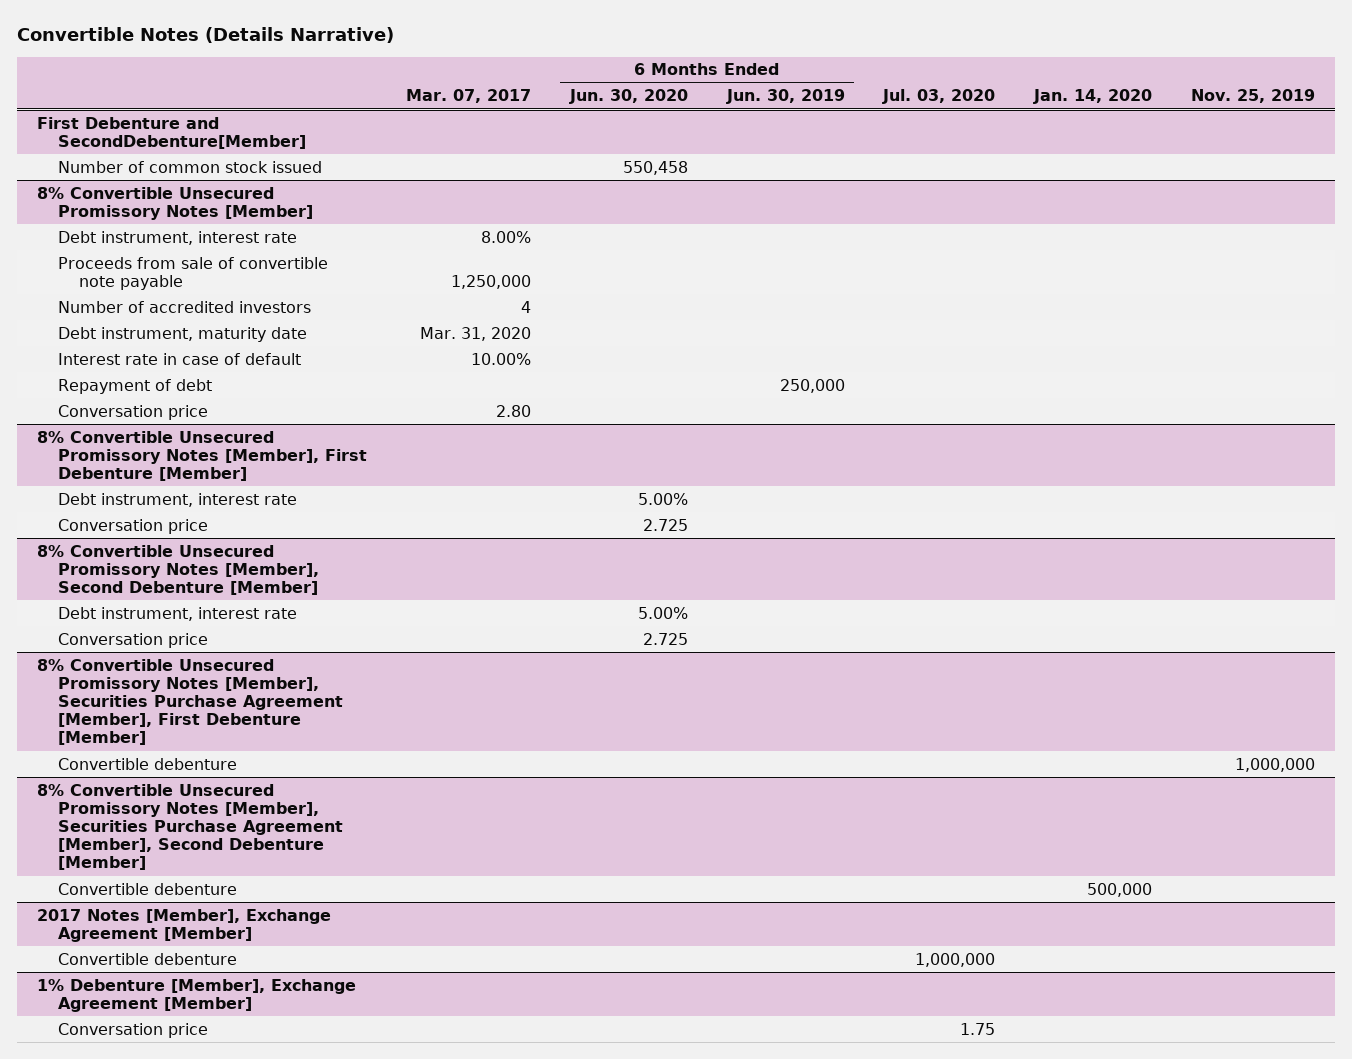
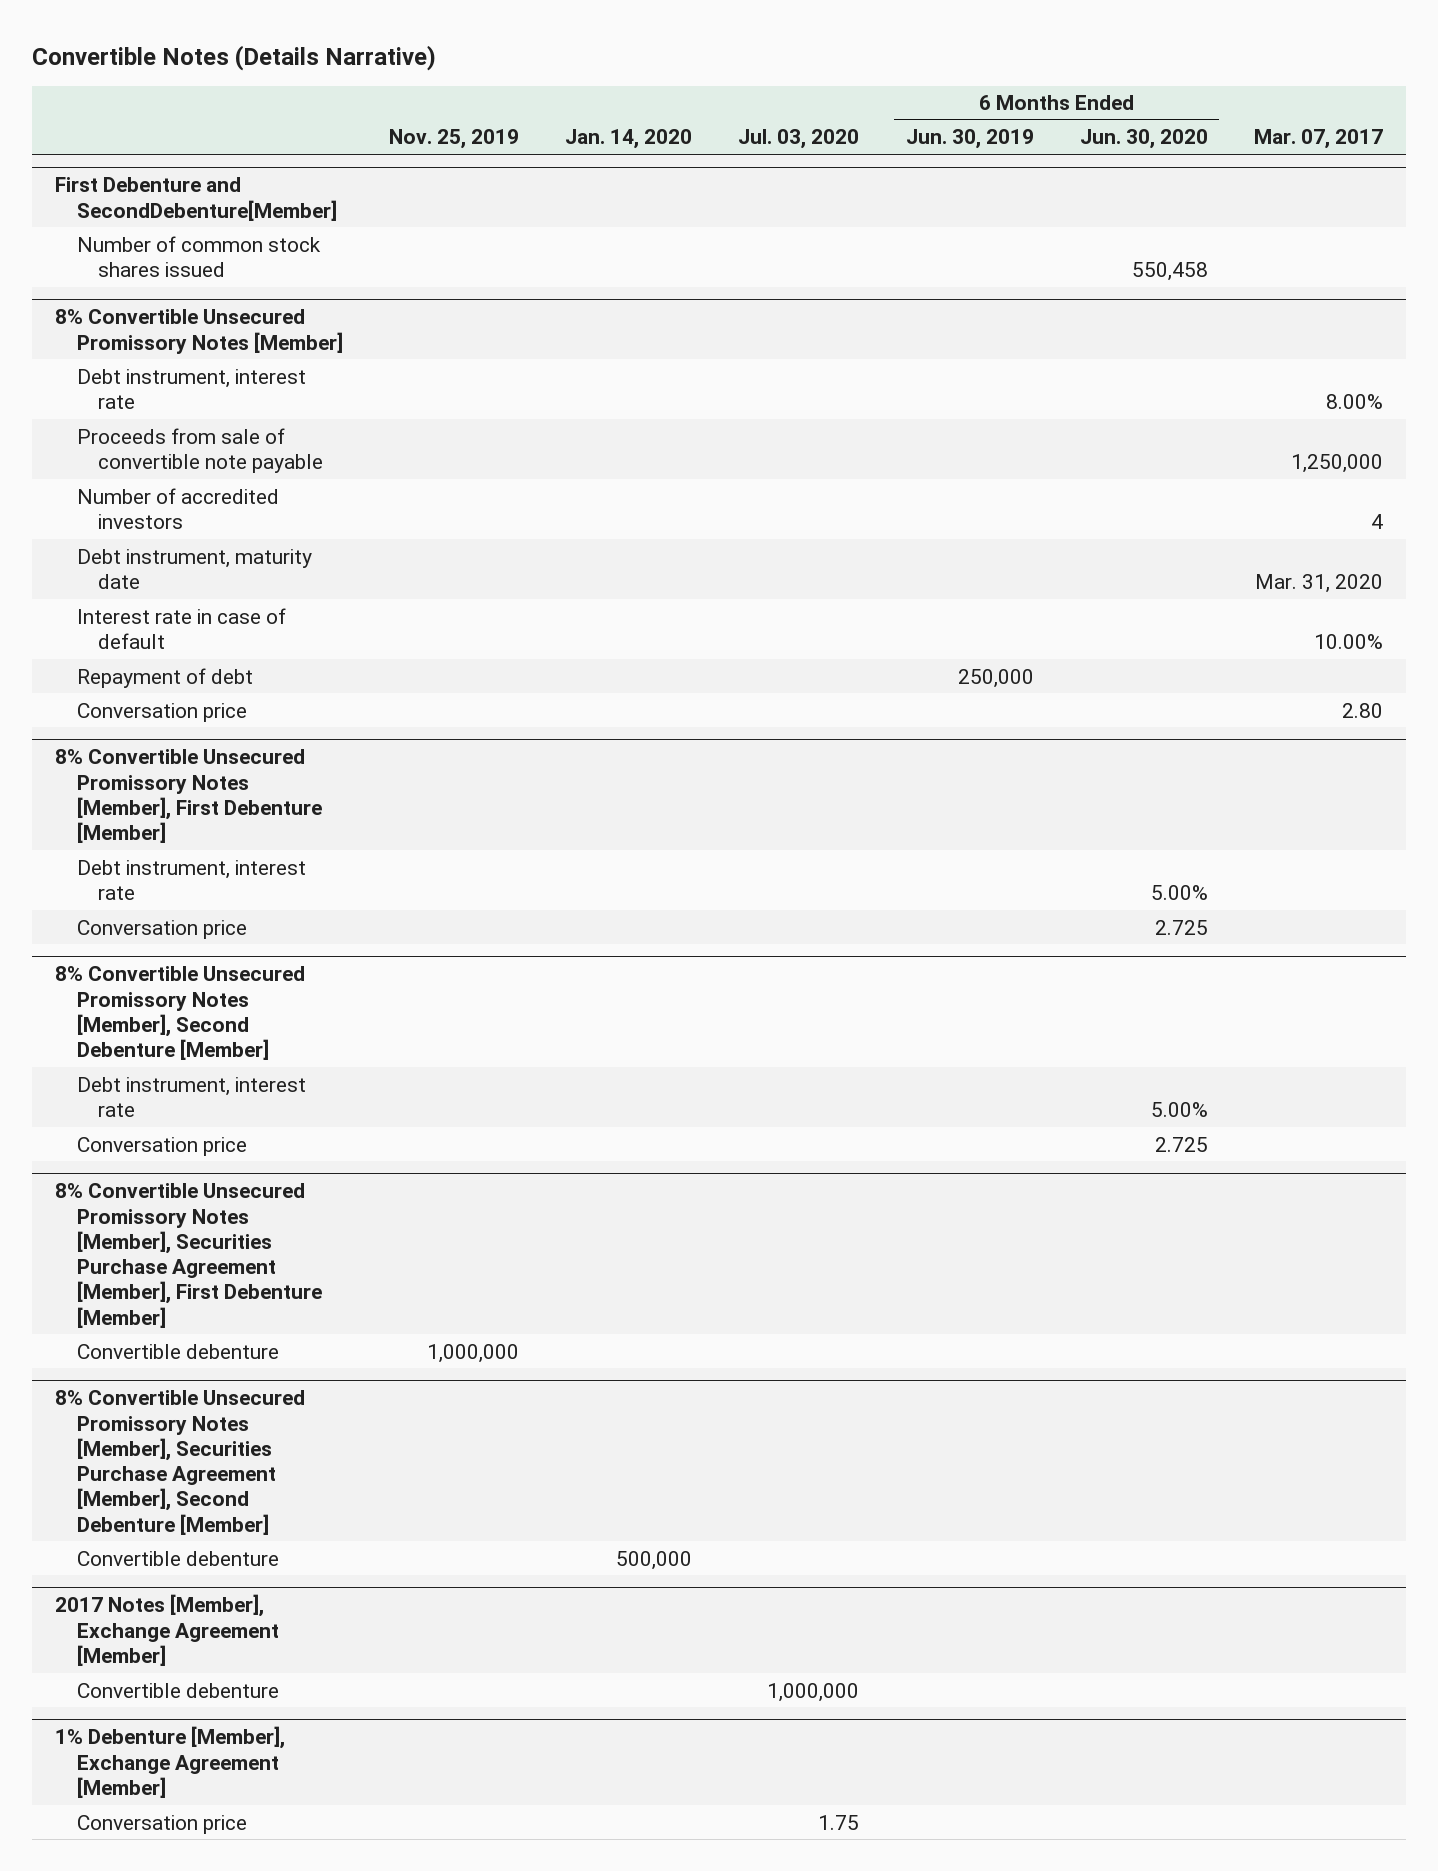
[58,160,323,173] Number of common stock issued -> [76,235,321,277] Number of common stock shares issued

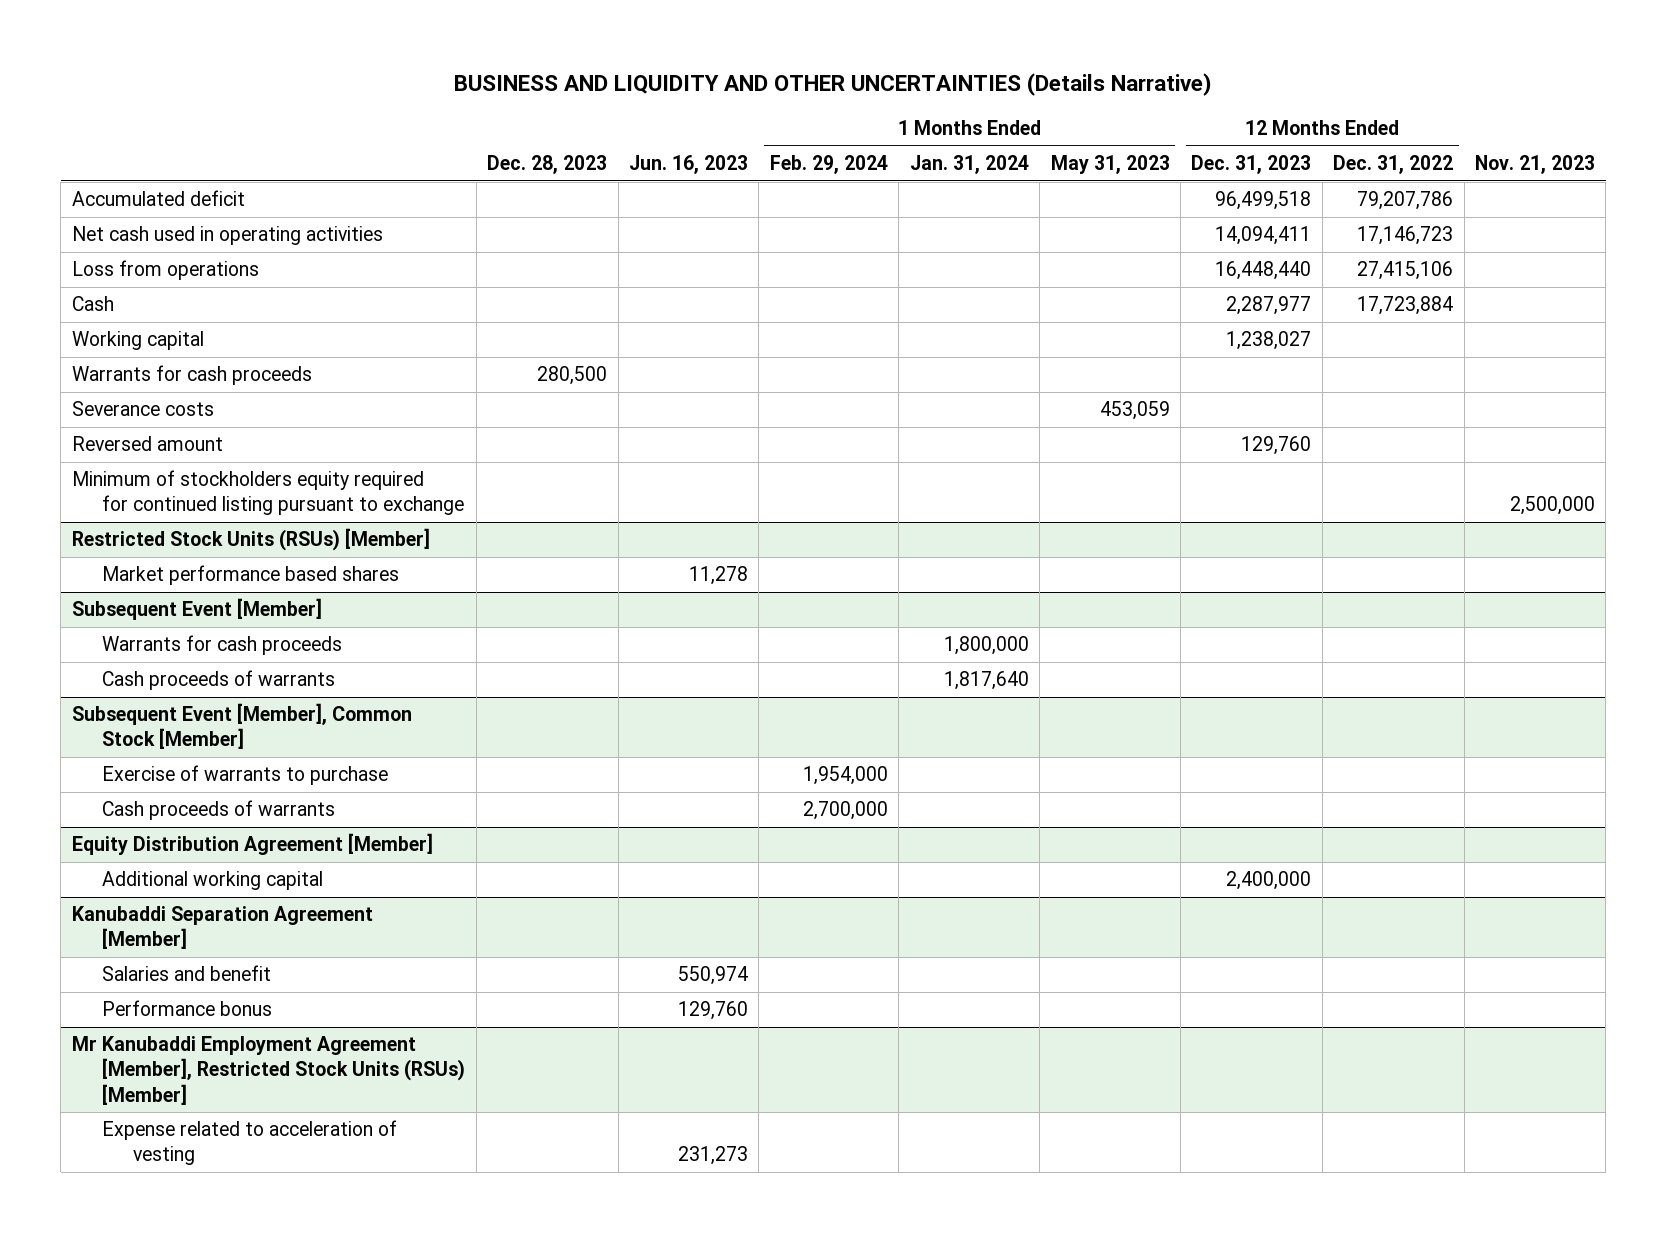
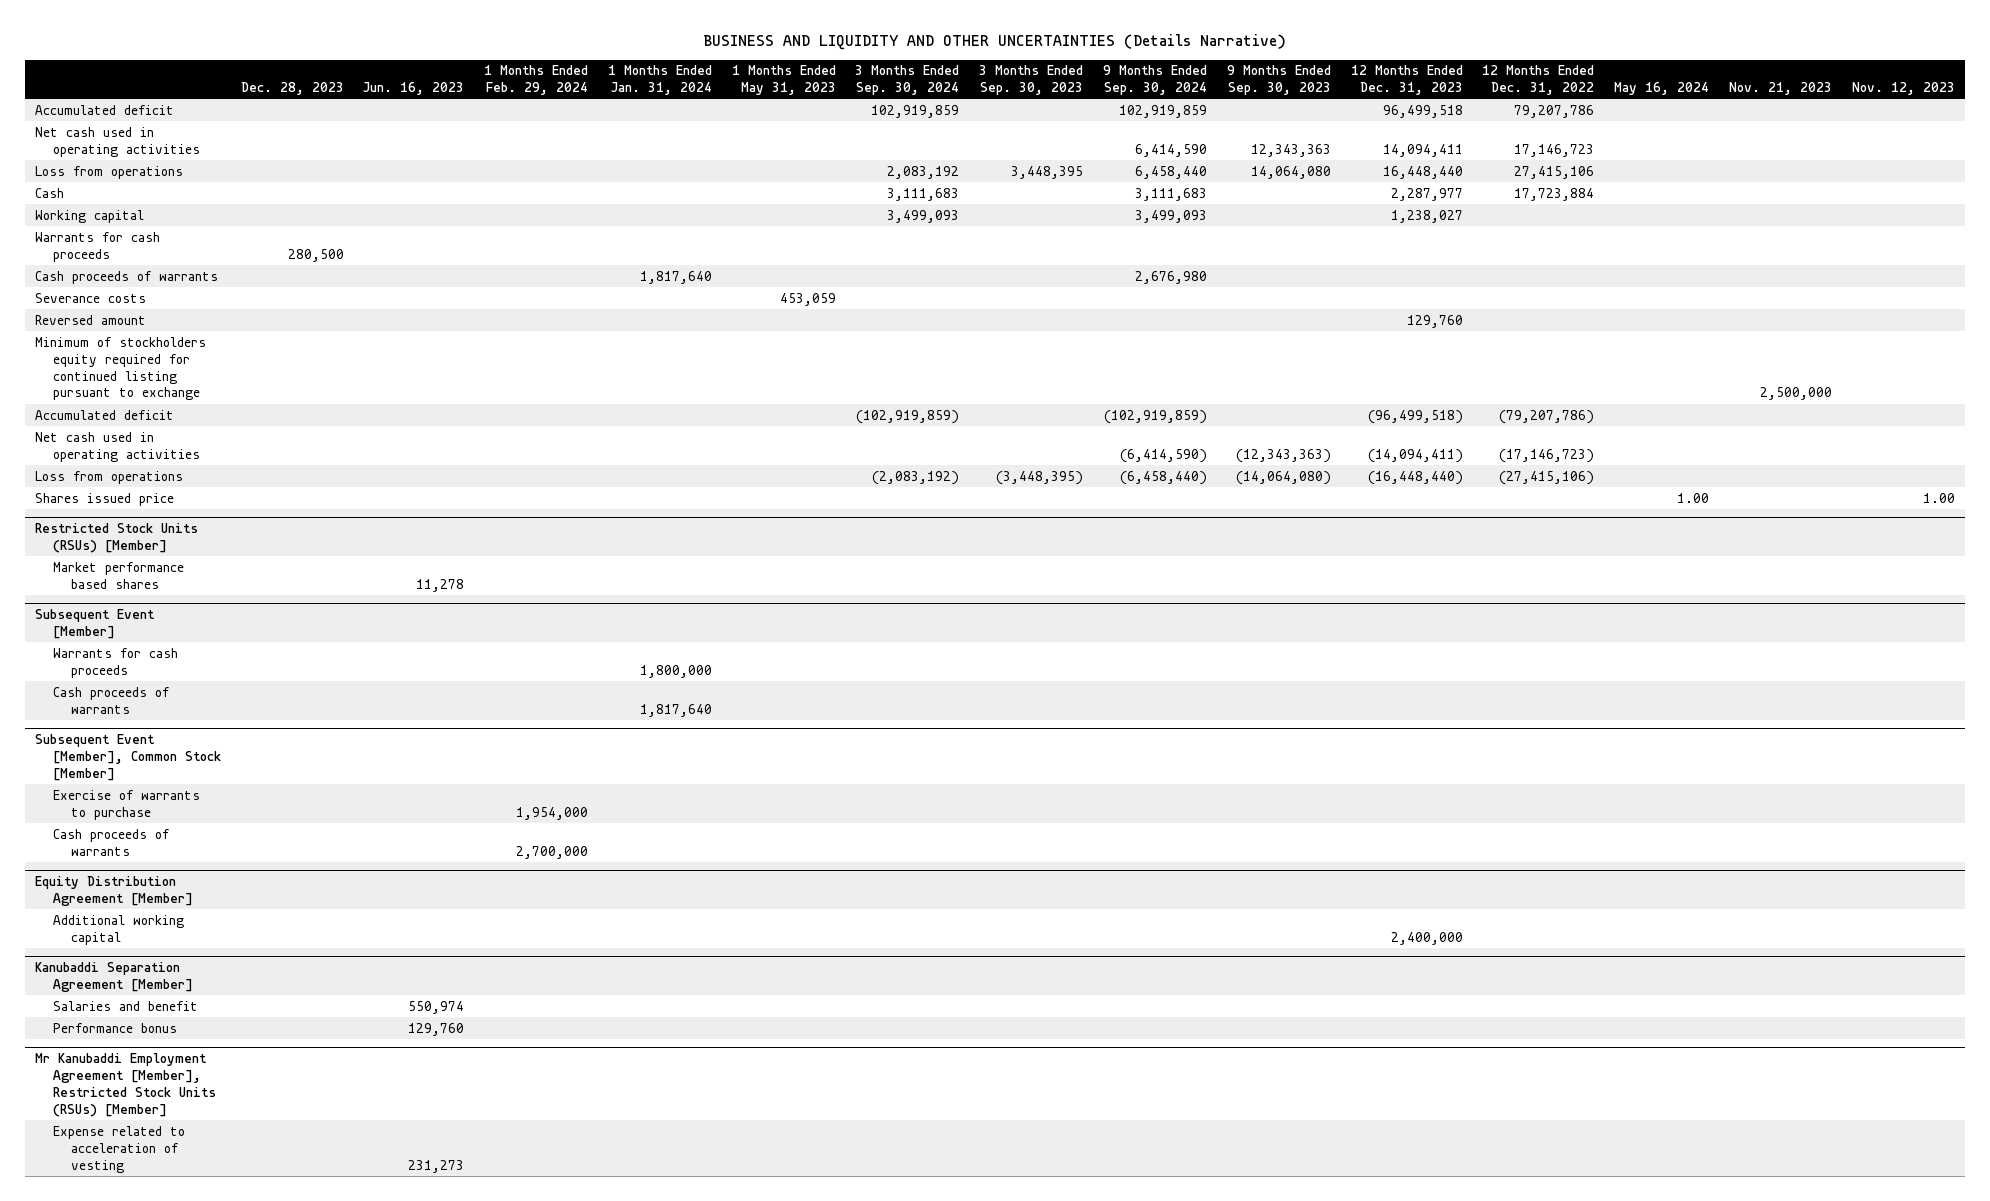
none -> [855,65,960,96] 3 Months Ended Sep. 30, 2024
none -> [979,65,1084,96] 3 Months Ended Sep. 30, 2023
none -> [1103,65,1208,96] 9 Months Ended Sep. 30, 2024
none -> [1226,65,1331,96] 9 Months Ended Sep. 30, 2023
none -> [1614,82,1710,96] May 16, 2024
none -> [1851,82,1955,96] Nov. 12, 2023
none -> [35,270,219,284] Cash proceeds of warrants
none -> [35,409,175,420] Accumulated deficit
none -> [35,431,200,462] Net cash used in operating activities
none -> [35,470,184,484] Loss from operations
none -> [35,492,175,506] Shares issued price

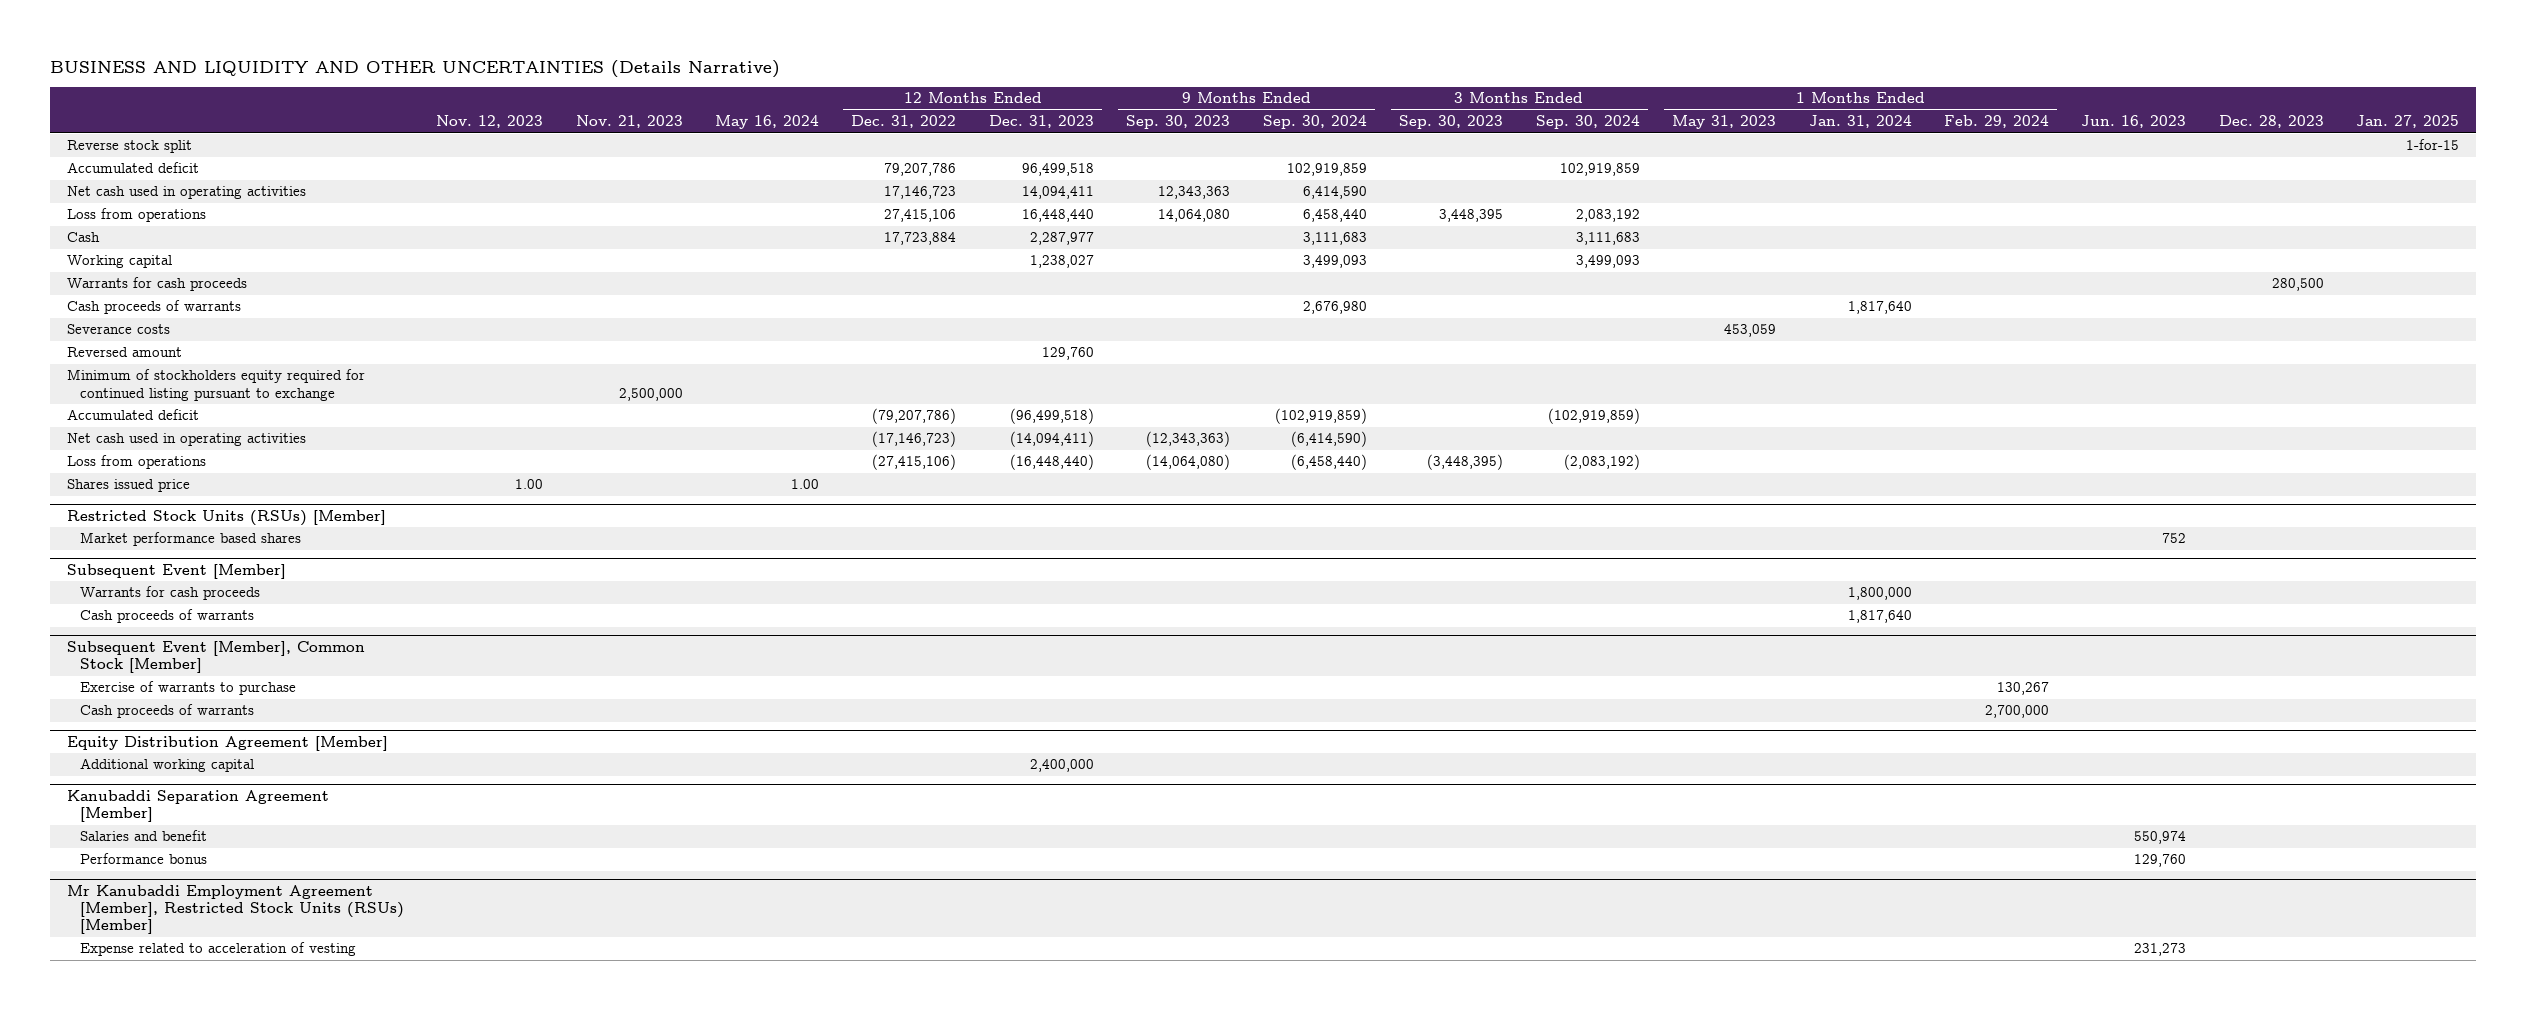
none -> [2356,115,2460,129] Jan. 27, 2025
none -> [66,140,192,154] Reverse stock split
[416,578,465,592] 11,278 -> [2162,533,2187,544] 752
[516,806,589,820] 1,954,000 -> [1997,682,2050,696] 130,267

